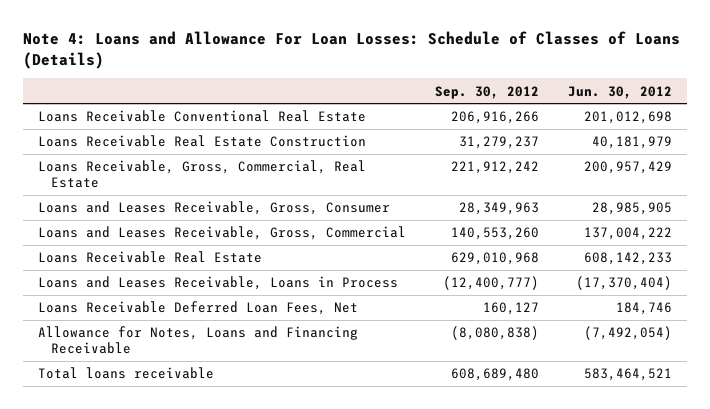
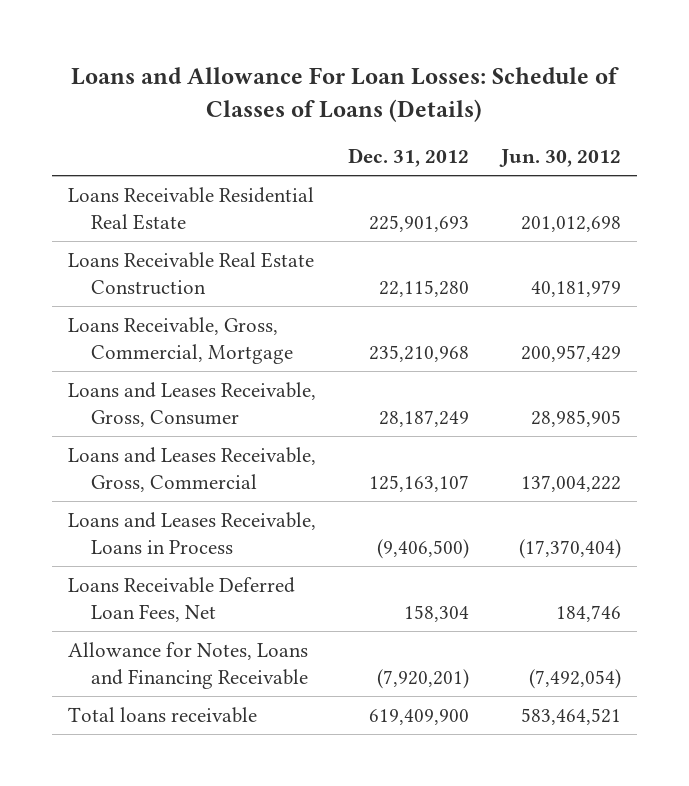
[23,30,681,69] Note 4: Loans and Allowance For Loan Losses: Schedule of Classes of Loans (Details) -> [71,67,620,122] Loans and Allowance For Loan Losses: Schedule of Classes of Loans (Details)
[434,85,539,99] Sep. 30, 2012 -> none
none -> [347,148,469,168] Dec. 31, 2012
[37,110,366,123] Loans Receivable Conventional Real Estate -> [67,186,314,230] Loans Receivable Residential Real Estate
[37,160,366,188] Loans Receivable, Gross, Commercial, Real Estate -> [67,316,294,364] Loans Receivable, Gross, Commercial, Mortgage
[37,251,262,264] Loans Receivable Real Estate -> none

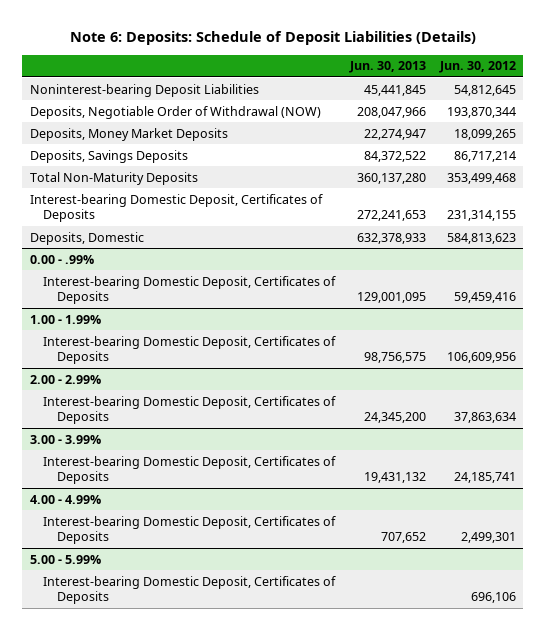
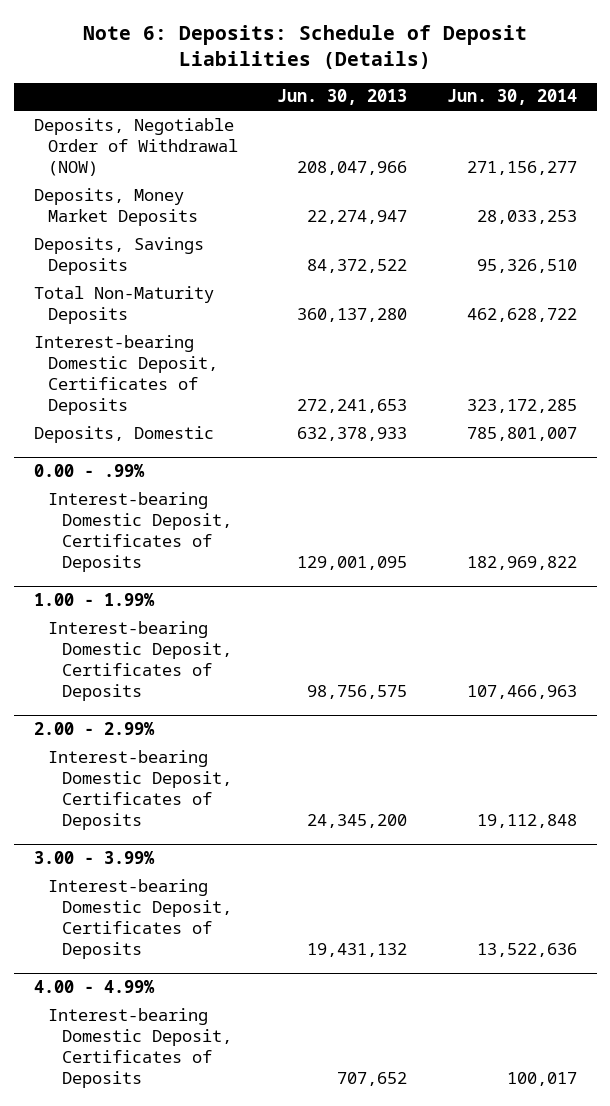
[439,61,517,74] Jun. 30, 2012 -> none
none -> [446,89,577,106] Jun. 30, 2014
[29,83,259,97] Noninterest-bearing Deposit Liabilities -> none
[29,554,101,564] 5.00 - 5.99% -> none
[43,575,337,605] Interest-bearing Domestic Deposit, Certificates of Deposits -> none

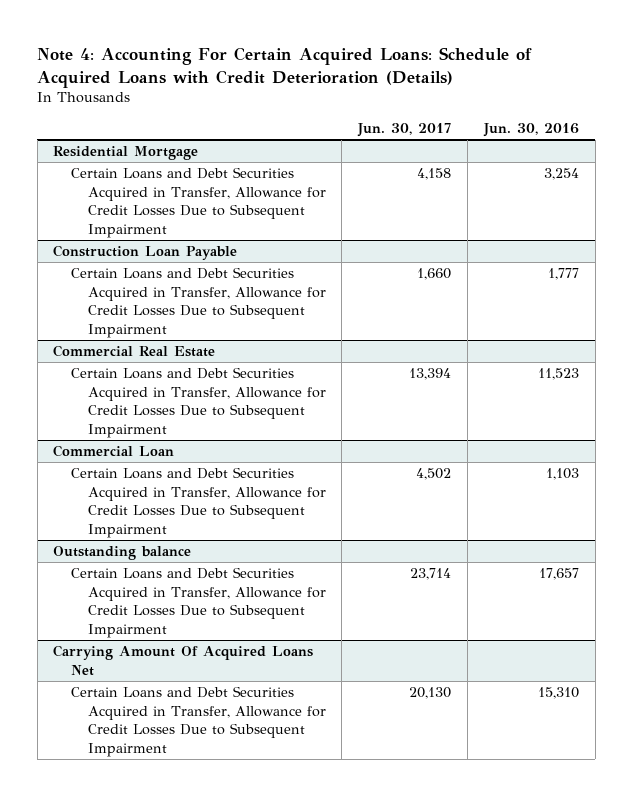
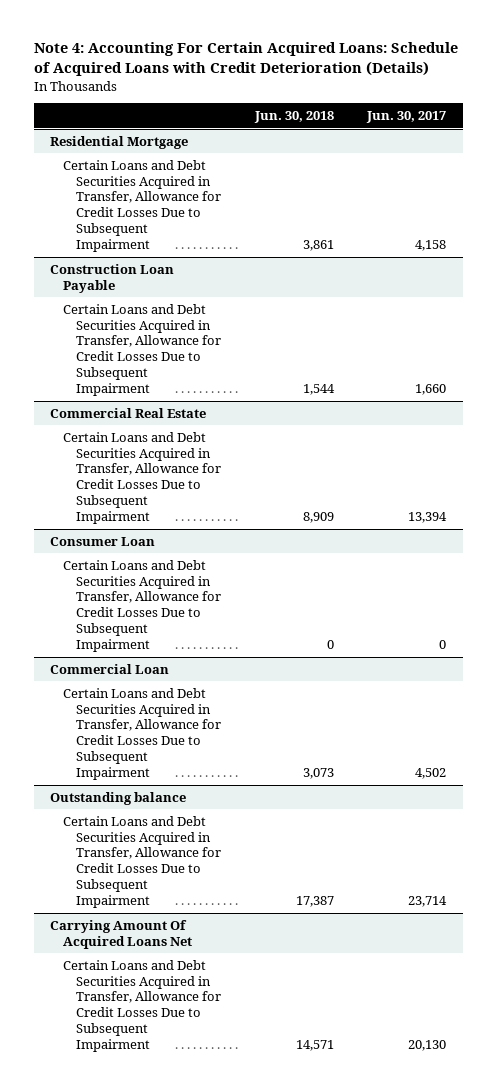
[482,123,579,138] Jun. 30, 2016 -> none
none -> [253,111,334,124] Jun. 30, 2018
none -> [50,536,156,546] Consumer Loan
none -> [63,559,222,653] Certain Loans and Debt Securities Acquired in Transfer, Allowance for Credit Losses Due to Subsequent Impairment

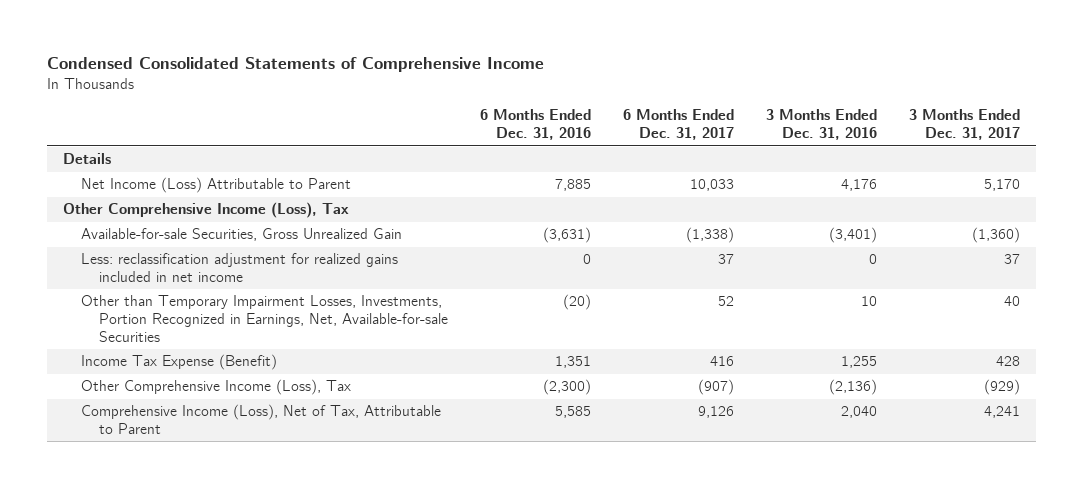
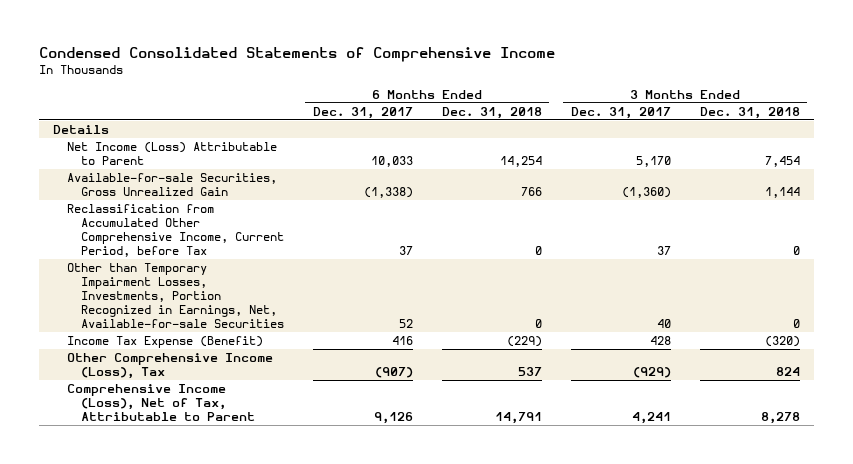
[480,109,592,141] 6 Months Ended Dec. 31, 2016 -> none
[766,109,878,141] 3 Months Ended Dec. 31, 2016 -> none
none -> [441,106,542,119] Dec. 31, 2018
none -> [699,106,800,119] Dec. 31, 2018
[63,202,350,219] Other Comprehensive Income (Loss), Tax -> none
[81,253,399,283] Less: reclassification adjustment for realized gains included in net income -> [67,204,284,258] Reclassification from Accumulated Other Comprehensive Income, Current Period, before Tax

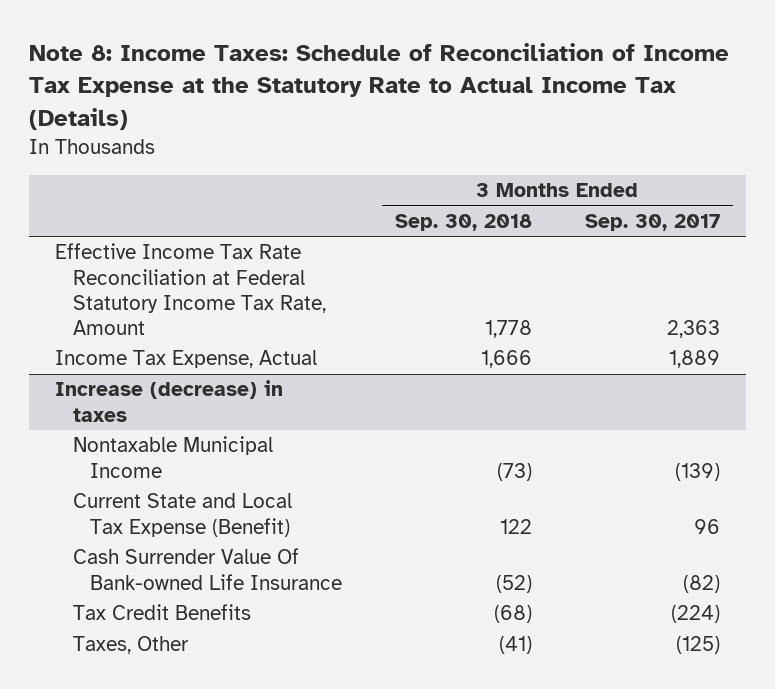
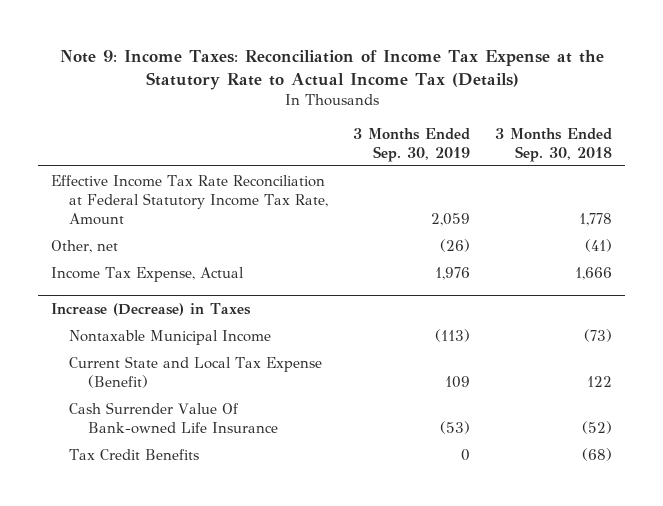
[28,43,729,130] Note 8: Income Taxes: Schedule of Reconciliation of Income Tax Expense at the Statutory Rate to Actual Income Tax (Details) -> [59,49,604,90] Note 9: Income Taxes: Reconciliation of Income Tax Expense at the Statutory Rate to Actual Income Tax (Details)
[584,213,720,231] Sep. 30, 2017 -> none
none -> [353,127,471,162] 3 Months Ended Sep. 30, 2019
none -> [50,239,118,253] Other, net
[55,380,284,422] Increase (decrease) in taxes -> [50,303,251,317] Increase (Decrease) in Taxes
[72,636,189,655] Taxes, Other -> none

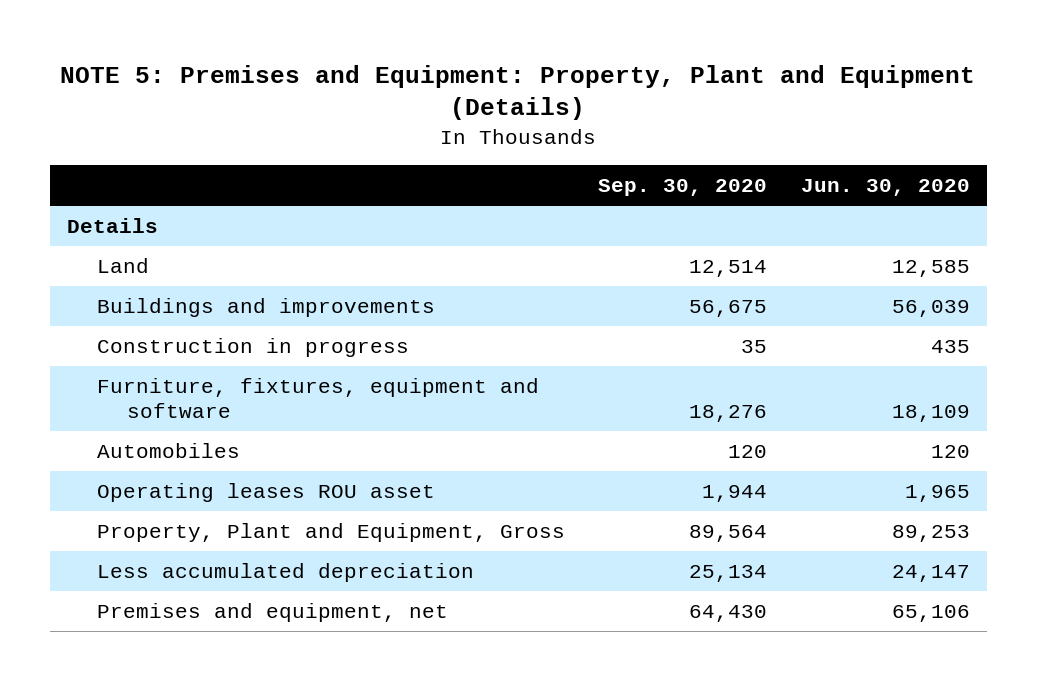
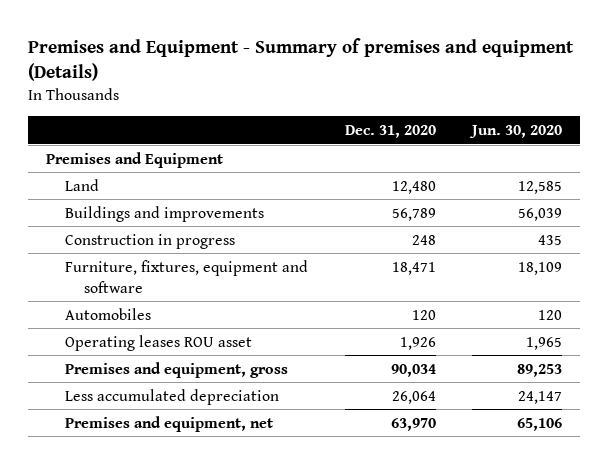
[60,64,976,121] NOTE 5: Premises and Equipment: Property, Plant and Equipment (Details) -> [28,38,575,82] Premises and Equipment - Summary of premises and equipment (Details)
[598,179,768,197] Sep. 30, 2020 -> none
none -> [344,125,436,139] Dec. 31, 2020
[66,218,158,234] Details -> none
none -> [46,151,224,168] Premises and Equipment
[96,523,565,543] Property, Plant and Equipment, Gross -> [65,361,289,378] Premises and equipment, gross

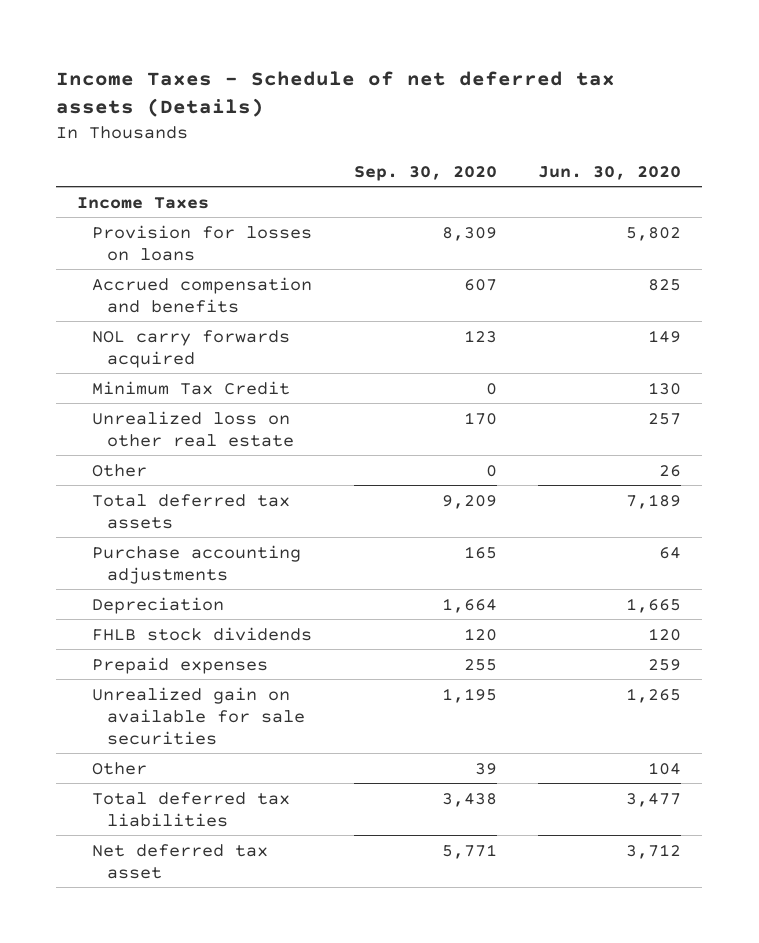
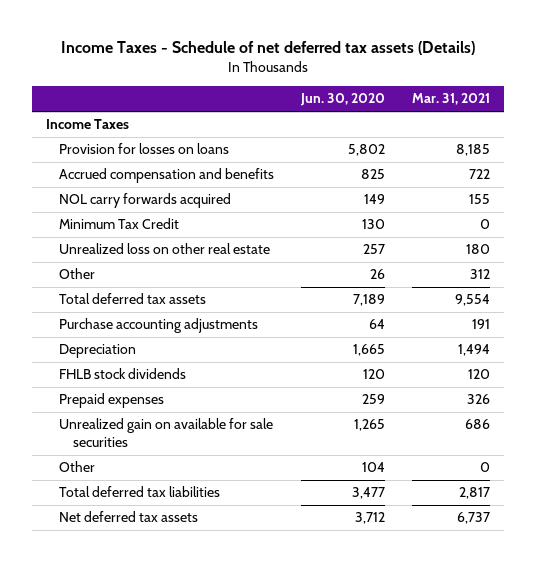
[353,165,497,181] Sep. 30, 2020 -> none
none -> [412,93,491,106] Mar. 31, 2021
[92,843,269,879] Net deferred tax asset -> [59,511,199,523] Net deferred tax assets

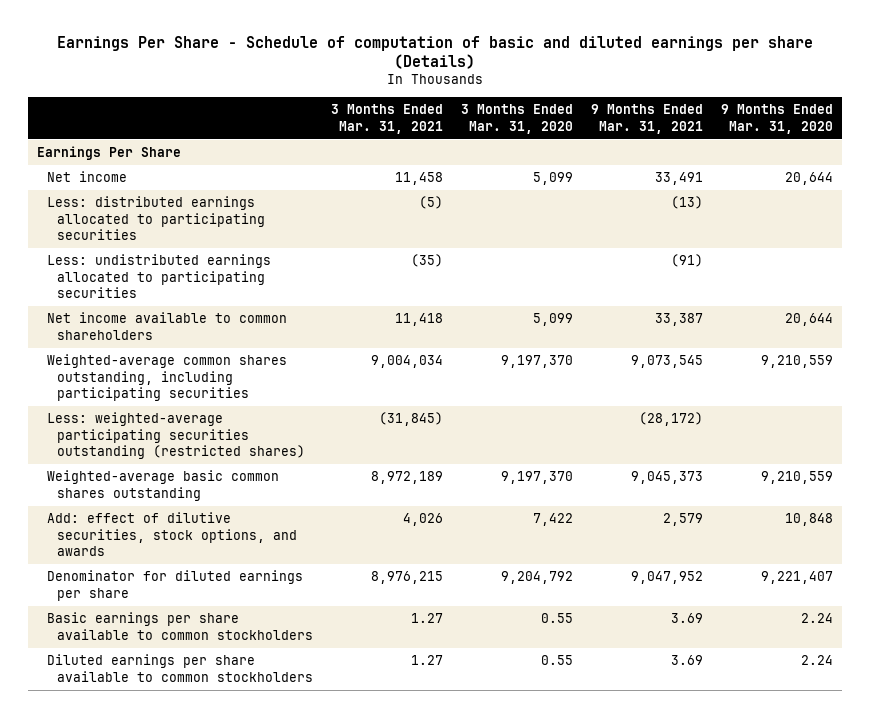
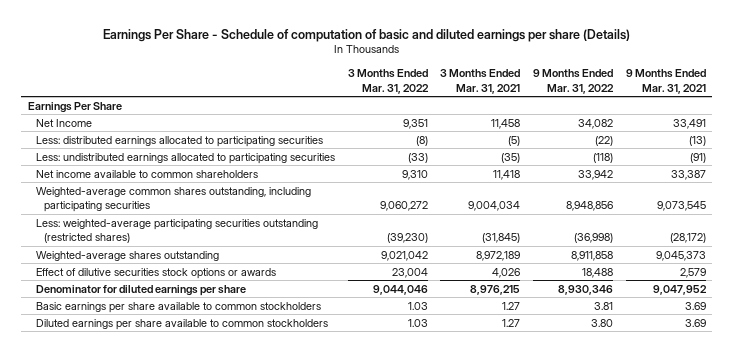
[461,104,574,134] 3 Months Ended Mar. 31, 2020 -> none
[720,104,833,134] 9 Months Ended Mar. 31, 2020 -> none
none -> [347,69,429,94] 3 Months Ended Mar. 31, 2022
none -> [532,69,614,94] 9 Months Ended Mar. 31, 2022
[47,171,128,183] Net income -> [35,118,92,127] Net Income
[47,470,280,501] Weighted-average basic common shares outstanding -> [35,250,219,261] Weighted-average shares outstanding
[47,512,298,556] Add: effect of dilutive securities, stock options, and awards -> [35,267,276,279] Effect of dilutive securities stock options or awards

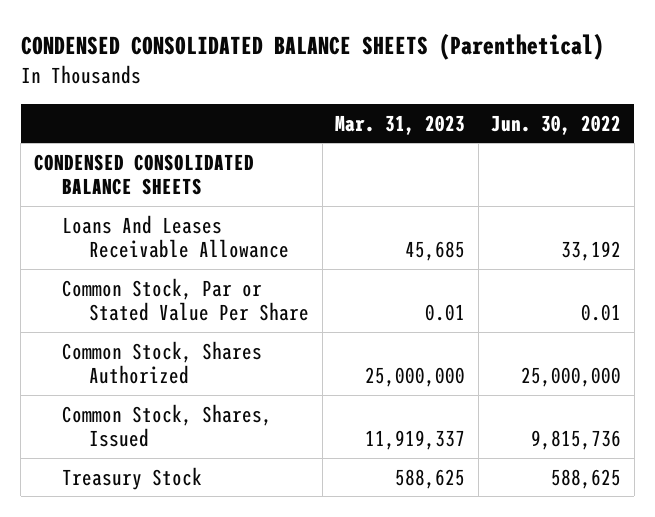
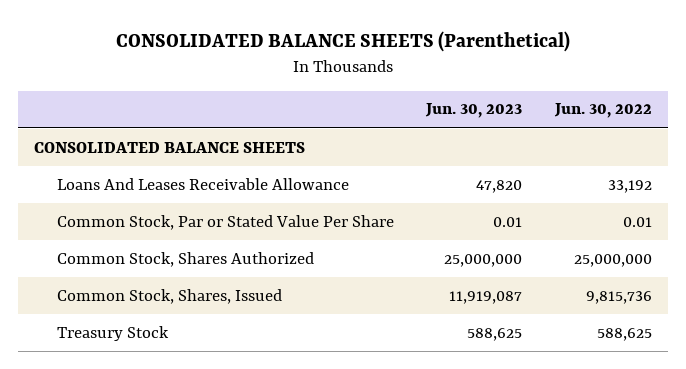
[20,32,604,60] CONDENSED CONSOLIDATED BALANCE SHEETS (Parenthetical) -> [116,30,571,52] CONSOLIDATED BALANCE SHEETS (Parenthetical)
[335,114,466,135] Mar. 31, 2023 -> none
none -> [425,103,523,119] Jun. 30, 2023
[33,153,254,196] CONDENSED CONSOLIDATED BALANCE SHEETS -> [34,141,306,153] CONSOLIDATED BALANCE SHEETS

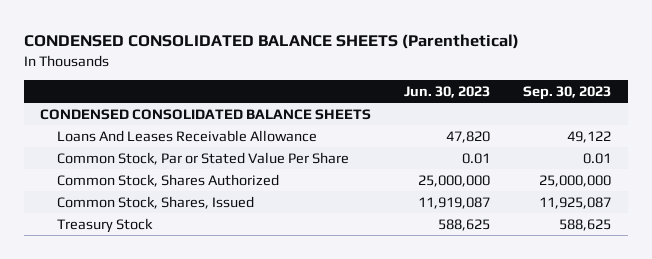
[116,30,571,52] CONSOLIDATED BALANCE SHEETS (Parenthetical) -> [23,34,519,50] CONDENSED CONSOLIDATED BALANCE SHEETS (Parenthetical)
[553,103,652,119] Jun. 30, 2022 -> none
none -> [523,86,612,101] Sep. 30, 2023
[34,141,306,153] CONSOLIDATED BALANCE SHEETS -> [40,108,372,120] CONDENSED CONSOLIDATED BALANCE SHEETS

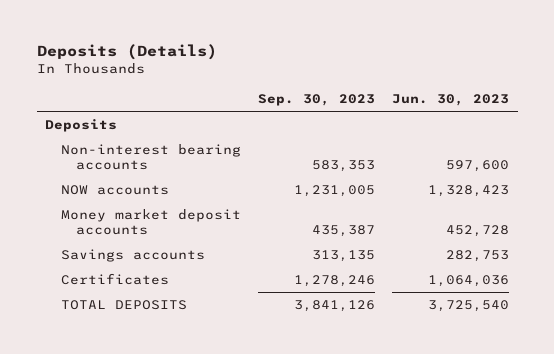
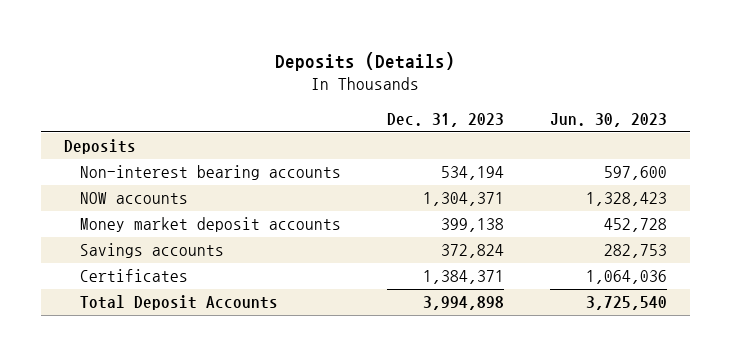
[257,94,375,107] Sep. 30, 2023 -> none
none -> [386,112,504,127] Dec. 31, 2023
[60,299,187,310] TOTAL DEPOSITS -> [79,295,278,311] Total Deposit Accounts

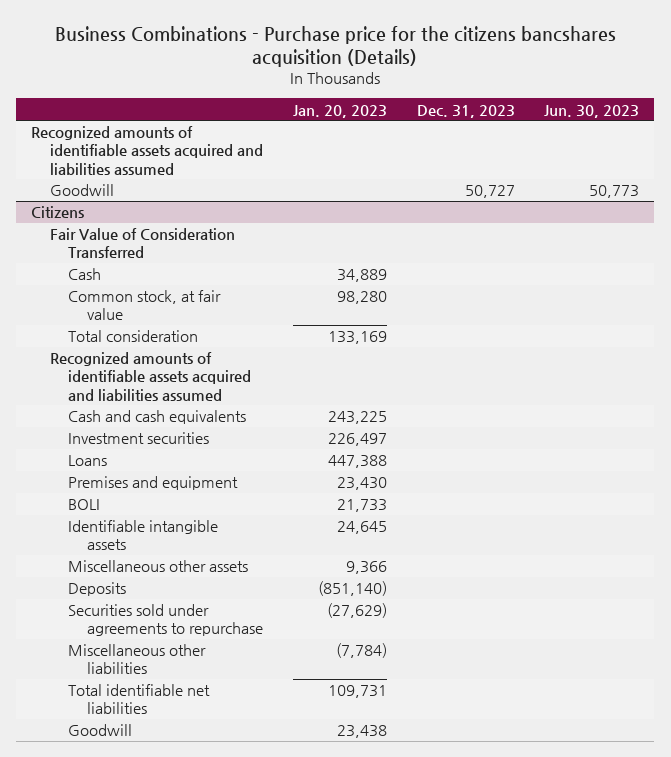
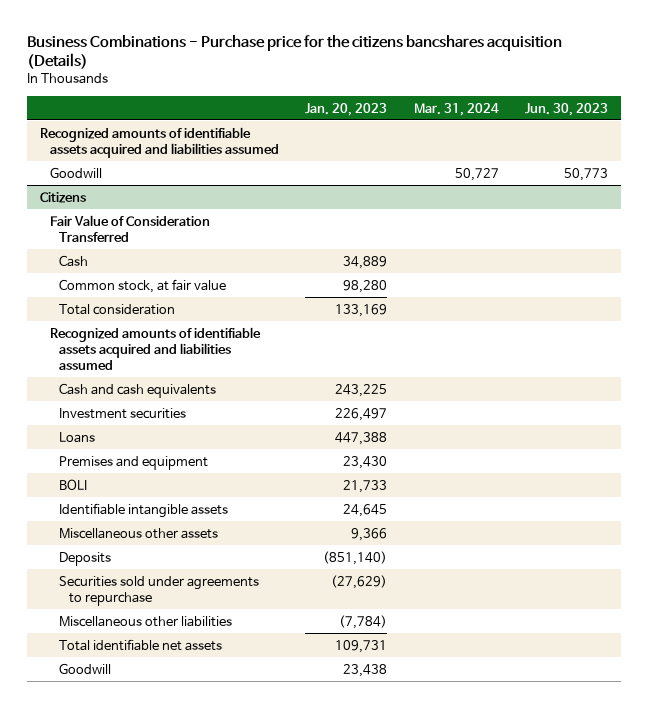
[416,104,515,118] Dec. 31, 2023 -> none
none -> [413,102,499,116] Mar. 31, 2024
[68,684,211,715] Total identifiable net liabilities -> [59,638,223,651] Total identifiable net assets

